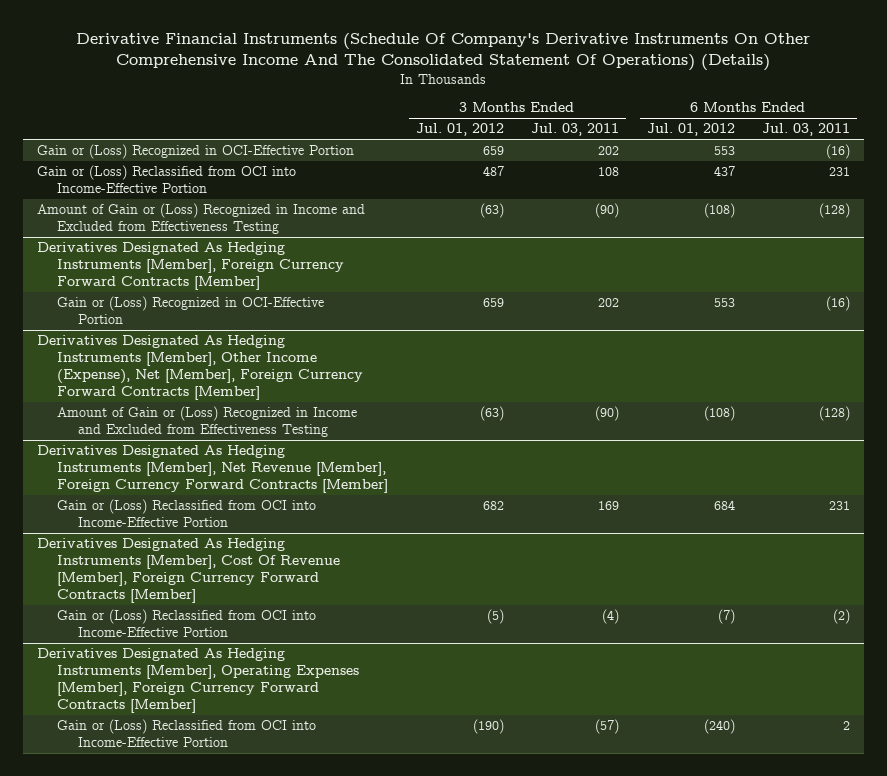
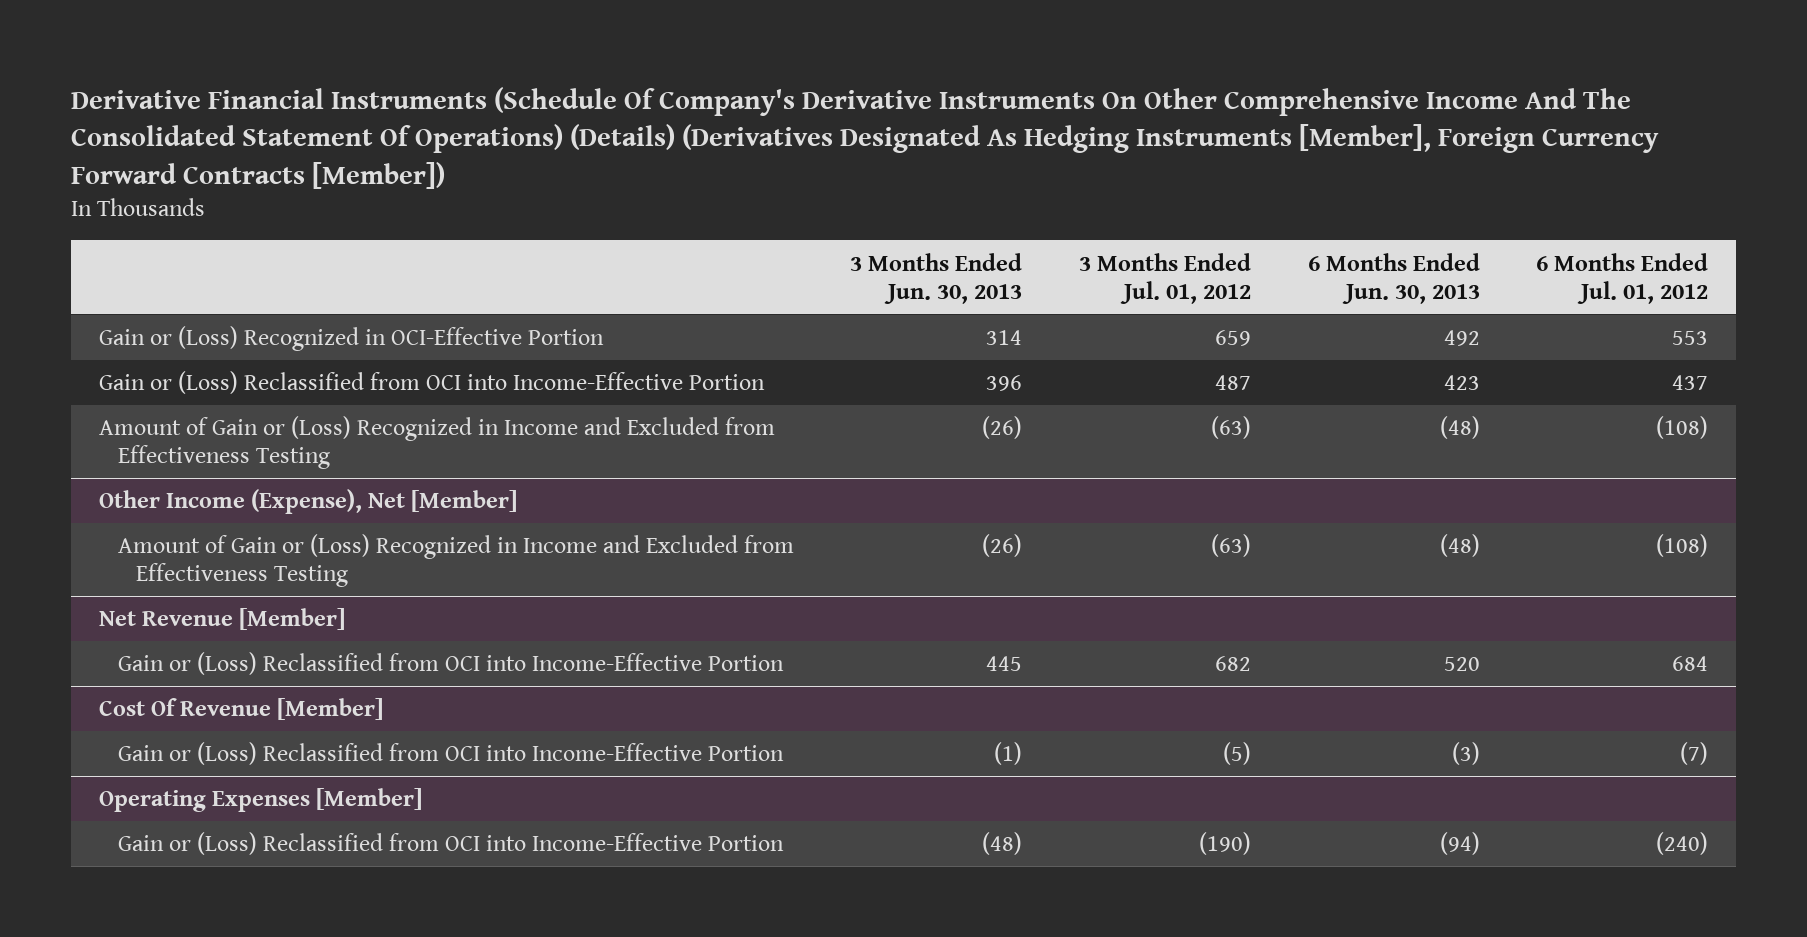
[76,33,811,72] Derivative Financial Instruments (Schedule Of Company's Derivative Instruments On Other Comprehensive Income And The Consolidated Statement Of Operations) (Details) -> [71,86,1660,189] Derivative Financial Instruments (Schedule Of Company's Derivative Instruments On Other Comprehensive Income And The Consolidated Statement Of Operations) (Details) (Derivatives Designated As Hedging Instruments [Member], Foreign Currency Forward Contracts [Member])
[531,123,620,137] Jul. 03, 2011 -> none
[761,123,850,137] Jul. 03, 2011 -> none
none -> [850,252,1023,304] 3 Months Ended Jun. 30, 2013
none -> [1307,252,1480,304] 6 Months Ended Jun. 30, 2013
[36,242,345,291] Derivatives Designated As Hedging Instruments [Member], Foreign Currency Forward Contracts [Member] -> none
[57,296,325,325] Gain or (Loss) Recognized in OCI-Effective Portion -> none
[36,335,364,401] Derivatives Designated As Hedging Instruments [Member], Other Income (Expense), Net [Member], Foreign Currency Forward Contracts [Member] -> none
none -> [99,489,518,515] Other Income (Expense), Net [Member]
[36,445,389,494] Derivatives Designated As Hedging Instruments [Member], Net Revenue [Member], Foreign Currency Forward Contracts [Member] -> none
none -> [99,608,346,631] Net Revenue [Member]
[36,538,341,604] Derivatives Designated As Hedging Instruments [Member], Cost Of Revenue [Member], Foreign Currency Forward Contracts [Member] -> none
none -> [99,698,384,721] Cost Of Revenue [Member]
[36,648,360,714] Derivatives Designated As Hedging Instruments [Member], Operating Expenses [Member], Foreign Currency Forward Contracts [Member] -> none
none -> [99,788,423,813] Operating Expenses [Member]

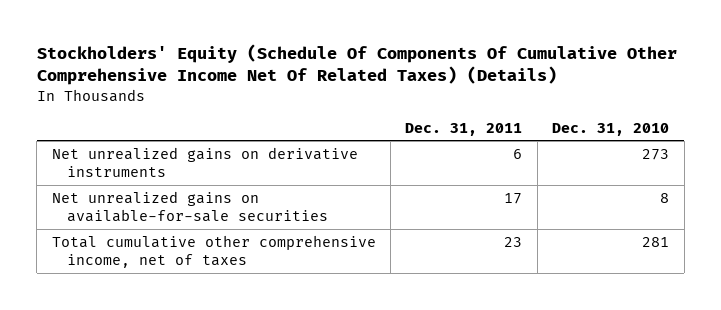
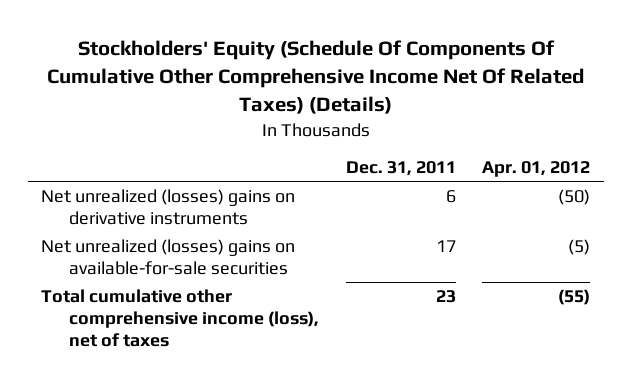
[552,122,670,136] Dec. 31, 2010 -> none
none -> [482,161,591,178] Apr. 01, 2012
[51,146,358,178] Net unrealized gains on derivative instruments -> [40,188,295,225] Net unrealized (losses) gains on derivative instruments
[51,190,329,223] Net unrealized gains on available-for-sale securities -> [40,238,295,275] Net unrealized (losses) gains on available-for-sale securities
[51,234,376,269] Total cumulative other comprehensive income, net of taxes -> [40,288,319,347] Total cumulative other comprehensive income (loss), net of taxes

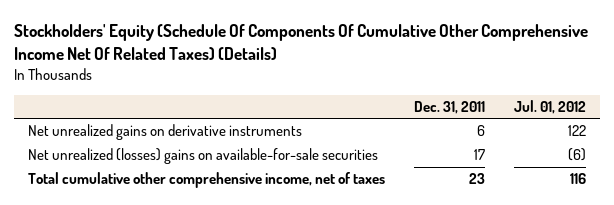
[482,161,591,178] Apr. 01, 2012 -> none
none -> [513,99,586,114] Jul. 01, 2012
[40,188,295,225] Net unrealized (losses) gains on derivative instruments -> [27,124,302,141] Net unrealized gains on derivative instruments
[40,288,319,347] Total cumulative other comprehensive income (loss), net of taxes -> [27,172,385,189] Total cumulative other comprehensive income, net of taxes

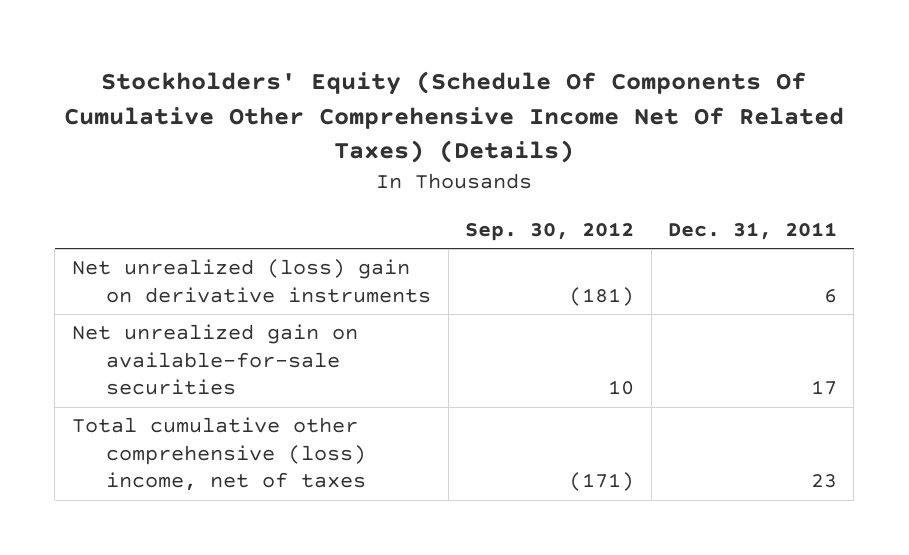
[513,99,586,114] Jul. 01, 2012 -> none
none -> [465,221,635,241] Sep. 30, 2012
[27,124,302,141] Net unrealized gains on derivative instruments -> [71,259,432,303] Net unrealized (loss) gain on derivative instruments
[27,148,378,165] Net unrealized (losses) gains on available-for-sale securities -> [71,324,358,396] Net unrealized gain on available-for-sale securities
[27,172,385,189] Total cumulative other comprehensive income, net of taxes -> [71,417,367,492] Total cumulative other comprehensive (loss) income, net of taxes

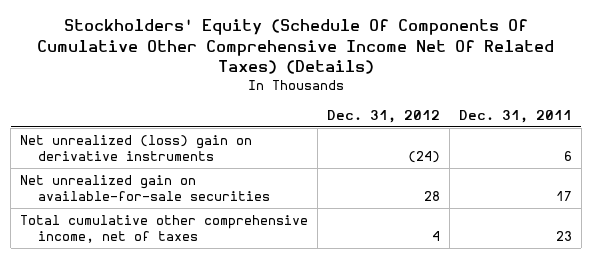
[465,221,635,241] Sep. 30, 2012 -> none
none -> [326,110,440,124] Dec. 31, 2012
[71,417,367,492] Total cumulative other comprehensive (loss) income, net of taxes -> [20,214,309,244] Total cumulative other comprehensive income, net of taxes

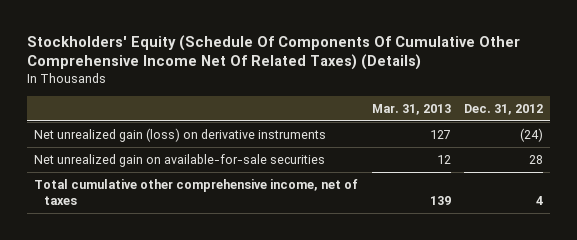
[458,110,572,124] Dec. 31, 2011 -> none
none -> [371,103,451,115] Mar. 31, 2013
[20,134,253,162] Net unrealized (loss) gain on derivative instruments -> [34,127,327,142] Net unrealized gain (loss) on derivative instruments

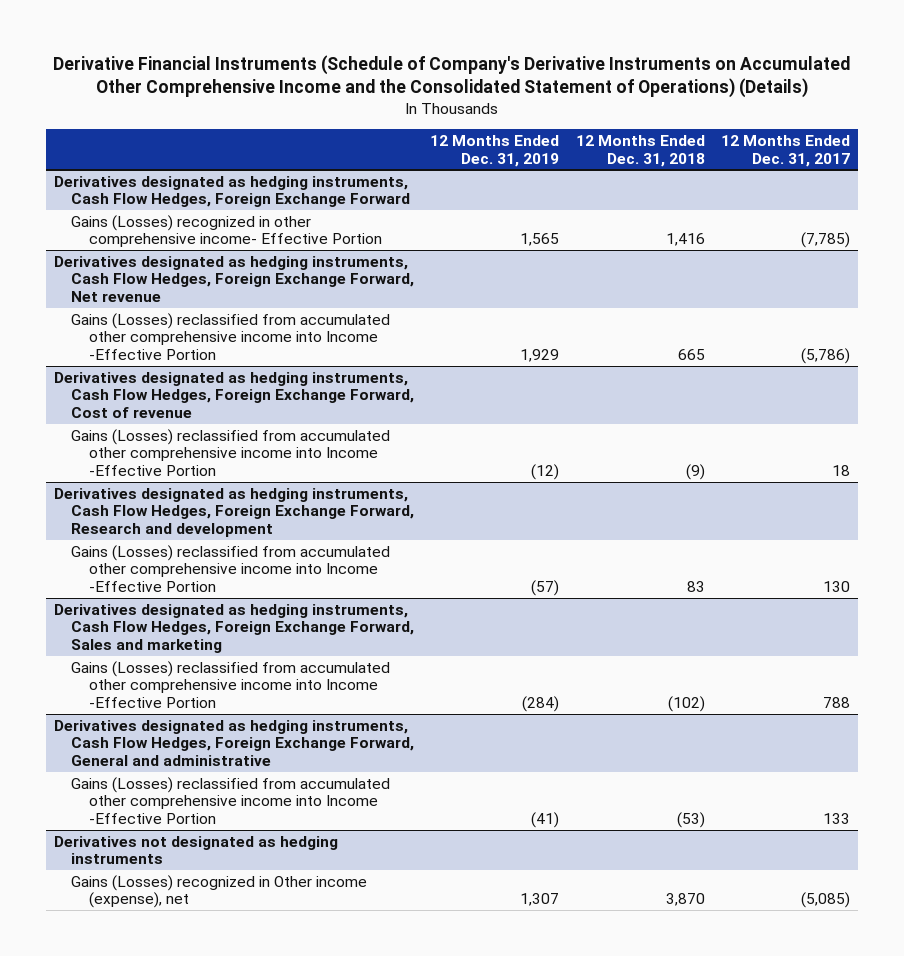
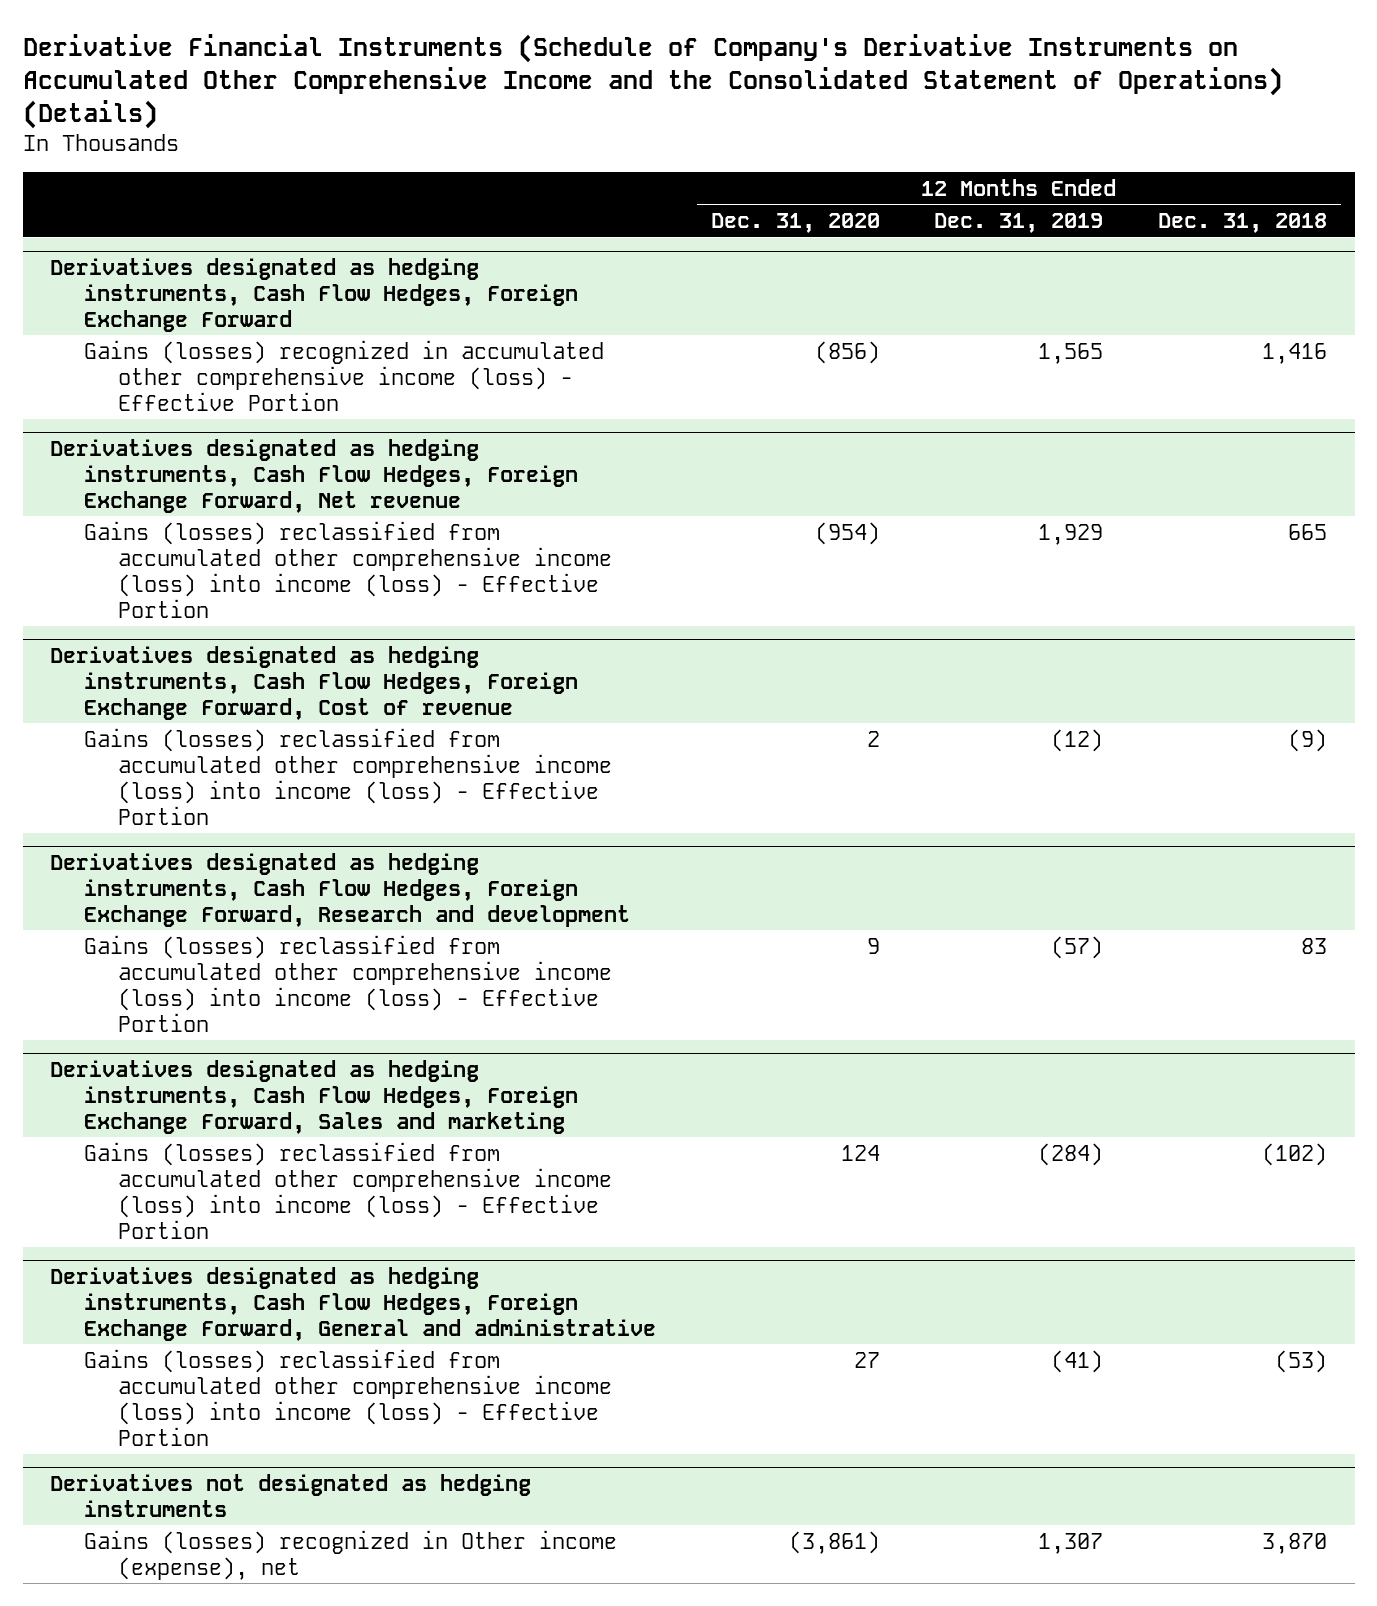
[720,134,850,167] 12 Months Ended Dec. 31, 2017 -> none
none -> [710,212,880,233] Dec. 31, 2020
[71,214,382,248] Gains (Losses) recognized in other comprehensive income- Effective Portion -> [83,339,604,411] Gains (losses) recognized in accumulated other comprehensive income (loss) - Effective Portion
[71,312,391,361] Gains (Losses) reclassified from accumulated other comprehensive income into Income -Effective Portion -> [83,520,613,618] Gains (losses) reclassified from accumulated other comprehensive income (loss) into income (loss) - Effective Portion
[71,428,391,477] Gains (Losses) reclassified from accumulated other comprehensive income into Income -Effective Portion -> [83,727,613,825] Gains (losses) reclassified from accumulated other comprehensive income (loss) into income (loss) - Effective Portion
[71,544,391,593] Gains (Losses) reclassified from accumulated other comprehensive income into Income -Effective Portion -> [83,934,613,1032] Gains (losses) reclassified from accumulated other comprehensive income (loss) into income (loss) - Effective Portion
[71,660,391,709] Gains (Losses) reclassified from accumulated other comprehensive income into Income -Effective Portion -> [83,1141,613,1239] Gains (losses) reclassified from accumulated other comprehensive income (loss) into income (loss) - Effective Portion
[71,776,391,825] Gains (Losses) reclassified from accumulated other comprehensive income into Income -Effective Portion -> [83,1348,613,1446] Gains (losses) reclassified from accumulated other comprehensive income (loss) into income (loss) - Effective Portion
[71,874,368,909] Gains (Losses) recognized in Other income (expense), net -> [83,1529,617,1580] Gains (losses) recognized in Other income (expense), net

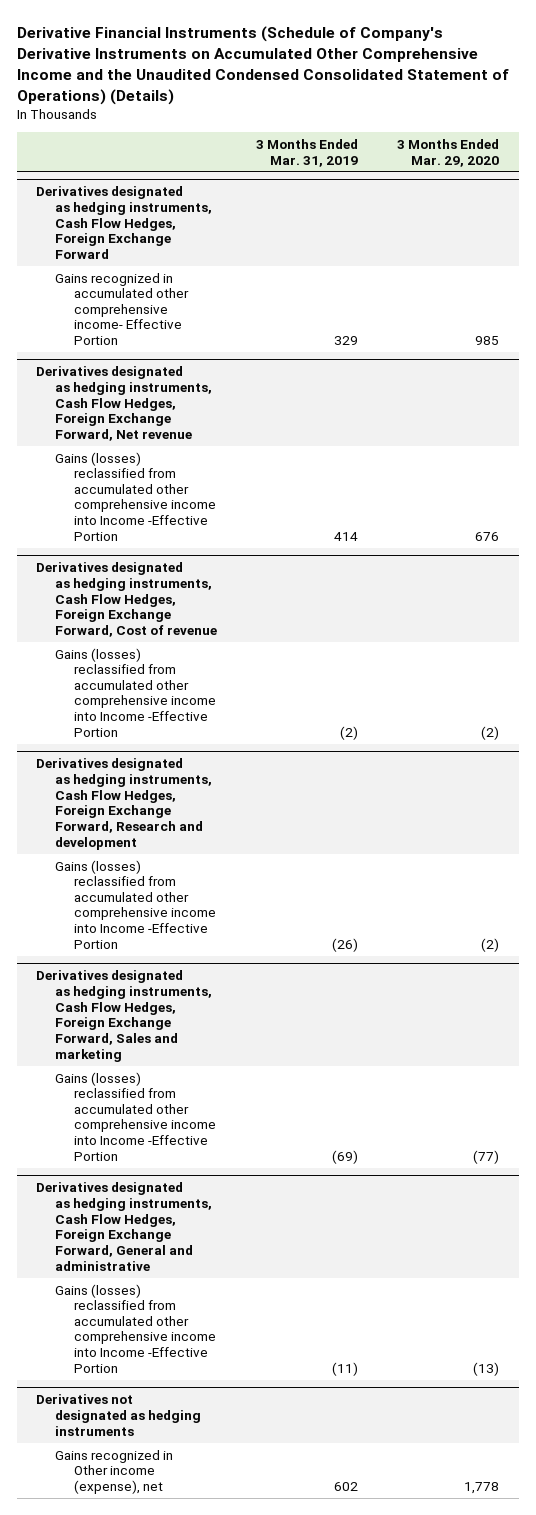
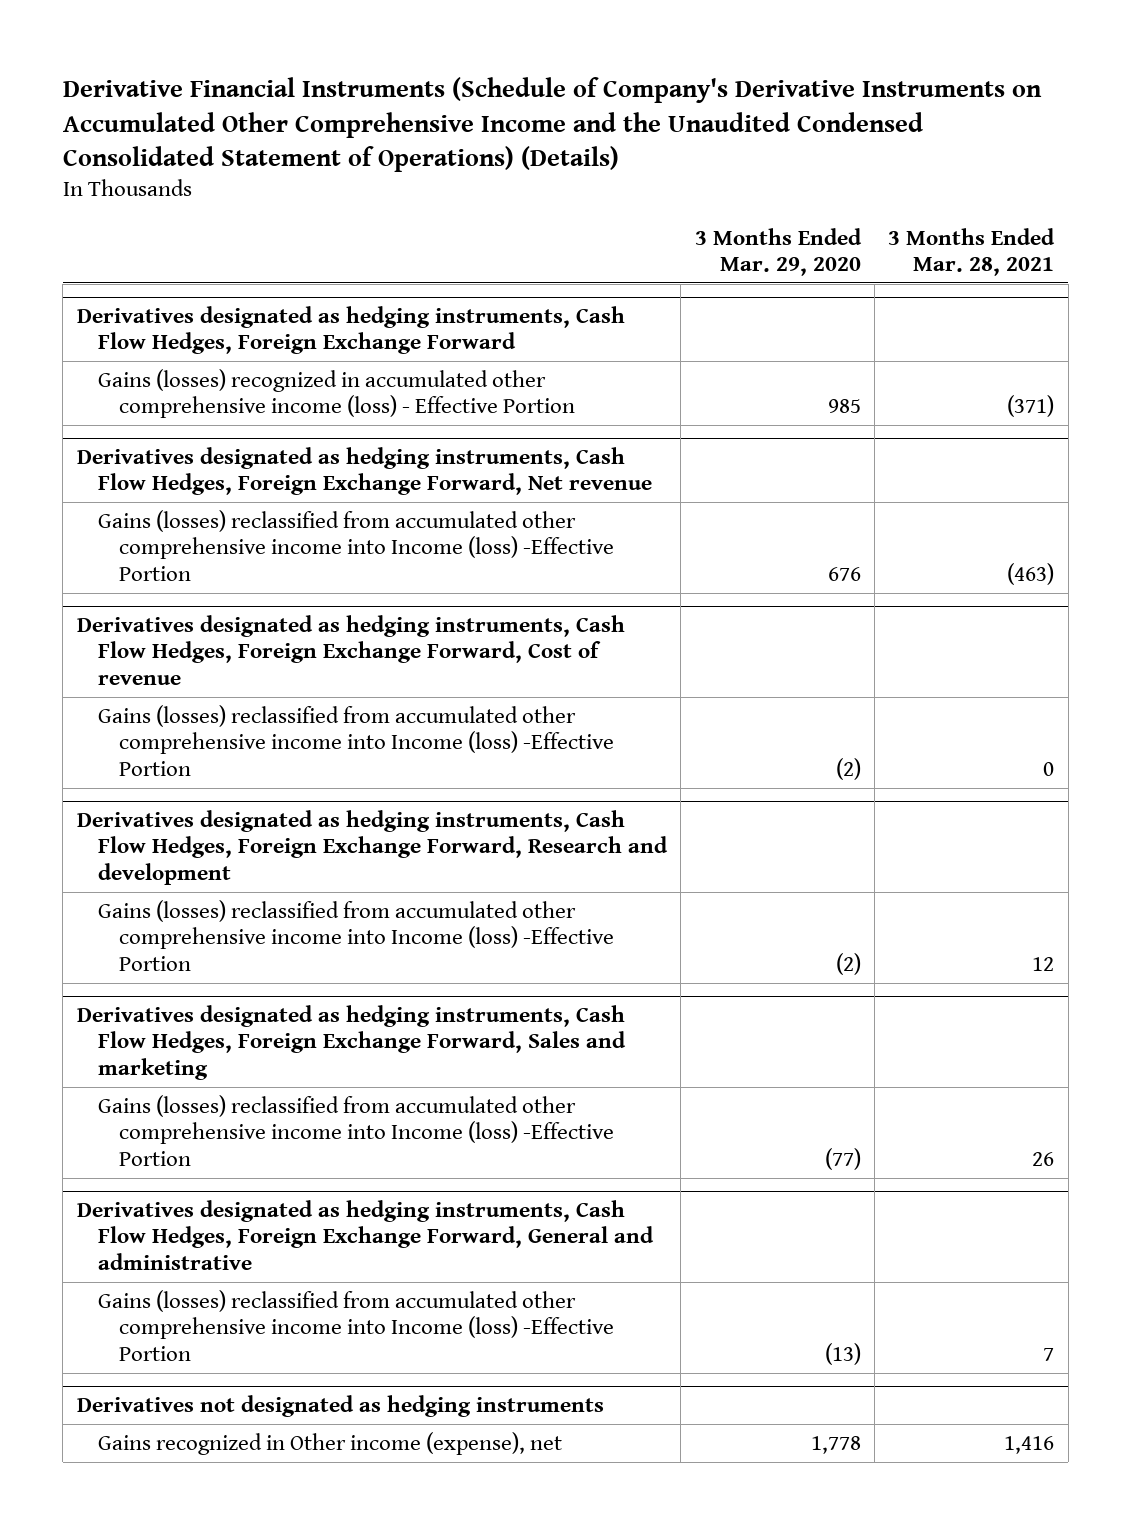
[256,138,359,167] 3 Months Ended Mar. 31, 2019 -> none
none -> [888,227,1056,276] 3 Months Ended Mar. 28, 2021
[55,272,190,346] Gains recognized in accumulated other comprehensive income- Effective Portion -> [97,368,575,419] Gains (losses) recognized in accumulated other comprehensive income (loss) - Effective Portion
[55,451,217,541] Gains (losses) reclassified from accumulated other comprehensive income into Income -Effective Portion -> [97,509,614,581] Gains (losses) reclassified from accumulated other comprehensive income into Income (loss) -Effective Portion
[55,647,217,737] Gains (losses) reclassified from accumulated other comprehensive income into Income -Effective Portion -> [97,704,614,776] Gains (losses) reclassified from accumulated other comprehensive income into Income (loss) -Effective Portion
[55,859,217,949] Gains (losses) reclassified from accumulated other comprehensive income into Income -Effective Portion -> [97,899,614,971] Gains (losses) reclassified from accumulated other comprehensive income into Income (loss) -Effective Portion
[55,1071,217,1161] Gains (losses) reclassified from accumulated other comprehensive income into Income -Effective Portion -> [97,1094,614,1166] Gains (losses) reclassified from accumulated other comprehensive income into Income (loss) -Effective Portion
[55,1283,217,1373] Gains (losses) reclassified from accumulated other comprehensive income into Income -Effective Portion -> [97,1289,614,1361] Gains (losses) reclassified from accumulated other comprehensive income into Income (loss) -Effective Portion

